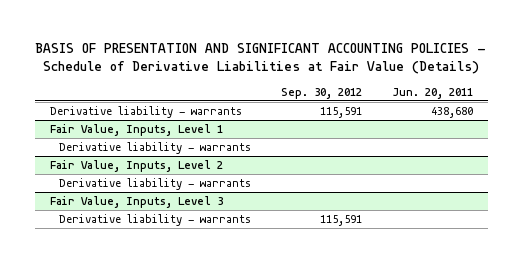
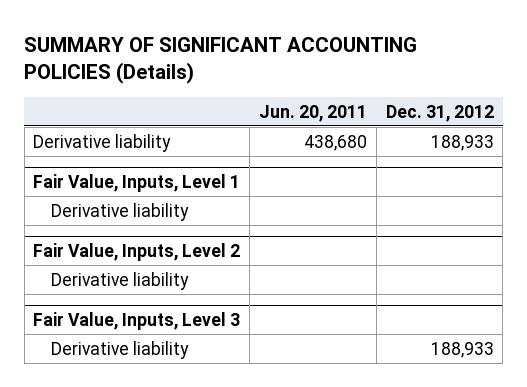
[35,42,487,75] BASIS OF PRESENTATION AND SIGNIFICANT ACCOUNTING POLICIES - Schedule of Derivative Liabilities at Fair Value (Details) -> [24,36,418,85] SUMMARY OF SIGNIFICANT ACCOUNTING POLICIES (Details)
[281,87,363,99] Sep. 30, 2012 -> none
none -> [385,104,494,122] Dec. 31, 2012
[49,105,242,118] Derivative liability - warrants -> [33,133,172,152] Derivative liability
[59,141,252,154] Derivative liability - warrants -> [50,202,189,221] Derivative liability
[59,177,252,190] Derivative liability - warrants -> [50,271,189,290] Derivative liability
[59,213,252,226] Derivative liability - warrants -> [50,340,189,359] Derivative liability

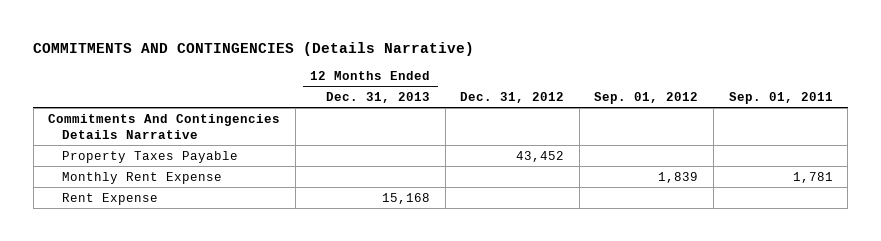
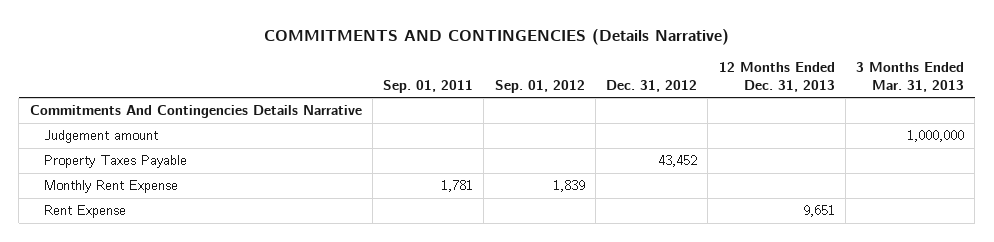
none -> [856,62,965,92] 3 Months Ended Mar. 31, 2013
none -> [43,130,158,144] Judgement amount
[382,192,431,204] 15,168 -> [802,205,835,218] 9,651

